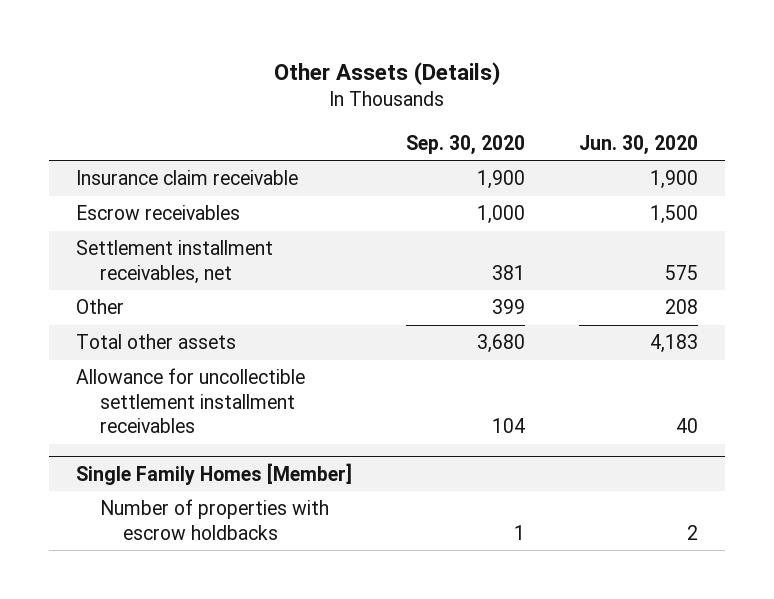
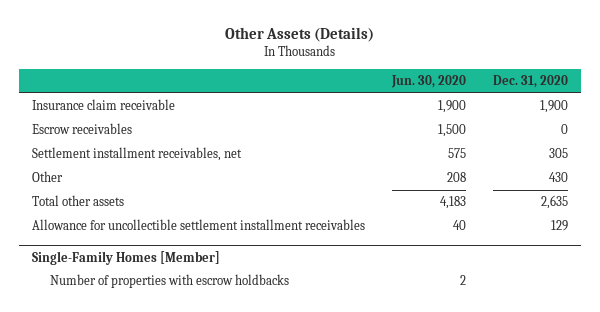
[405,135,525,156] Sep. 30, 2020 -> none
none -> [492,75,568,89] Dec. 31, 2020
[76,462,353,485] Single Family Homes [Member] -> [32,250,221,265] Single-Family Homes [Member]

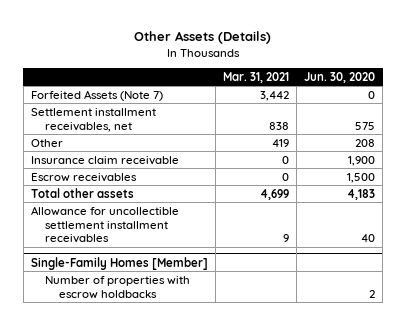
[492,75,568,89] Dec. 31, 2020 -> none
none -> [223,71,290,83] Mar. 31, 2021
none -> [31,89,164,101] Forfeited Assets (Note 7)
[32,99,176,111] Insurance claim receivable -> [31,155,180,165] Insurance claim receivable
[32,123,133,135] Escrow receivables -> [31,172,138,182] Escrow receivables

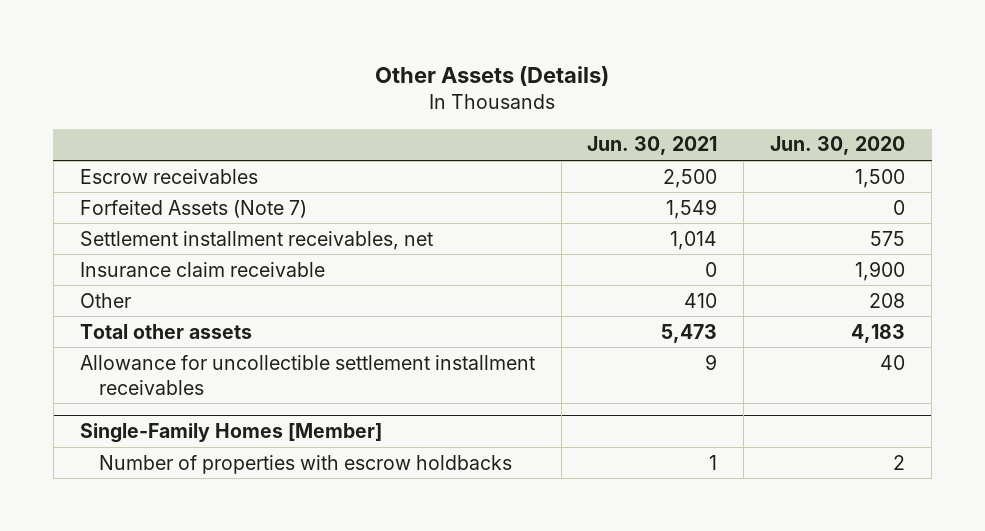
[223,71,290,83] Mar. 31, 2021 -> none
none -> [587,136,718,156] Jun. 30, 2021
[31,172,138,182] Escrow receivables -> [79,168,258,184] Escrow receivables
[31,138,64,147] Other -> [79,292,131,308] Other

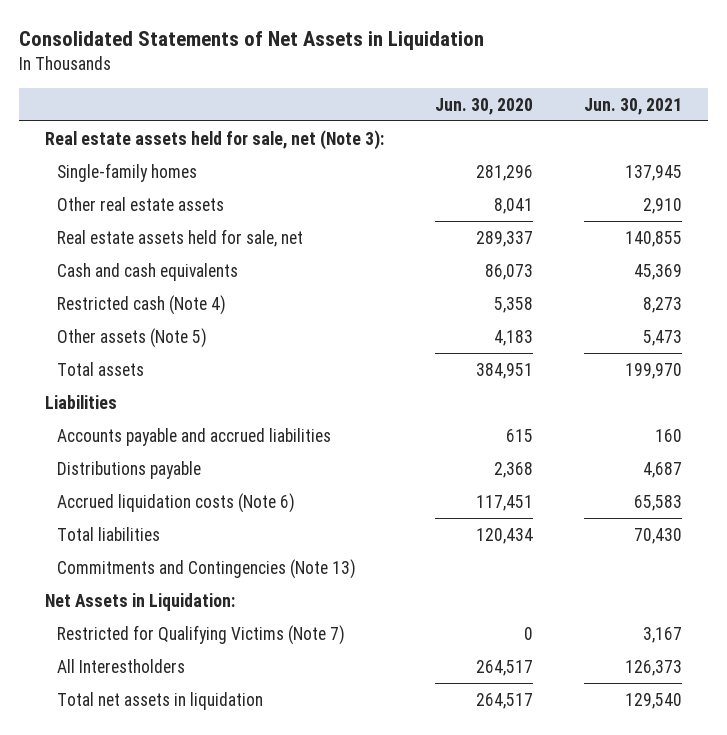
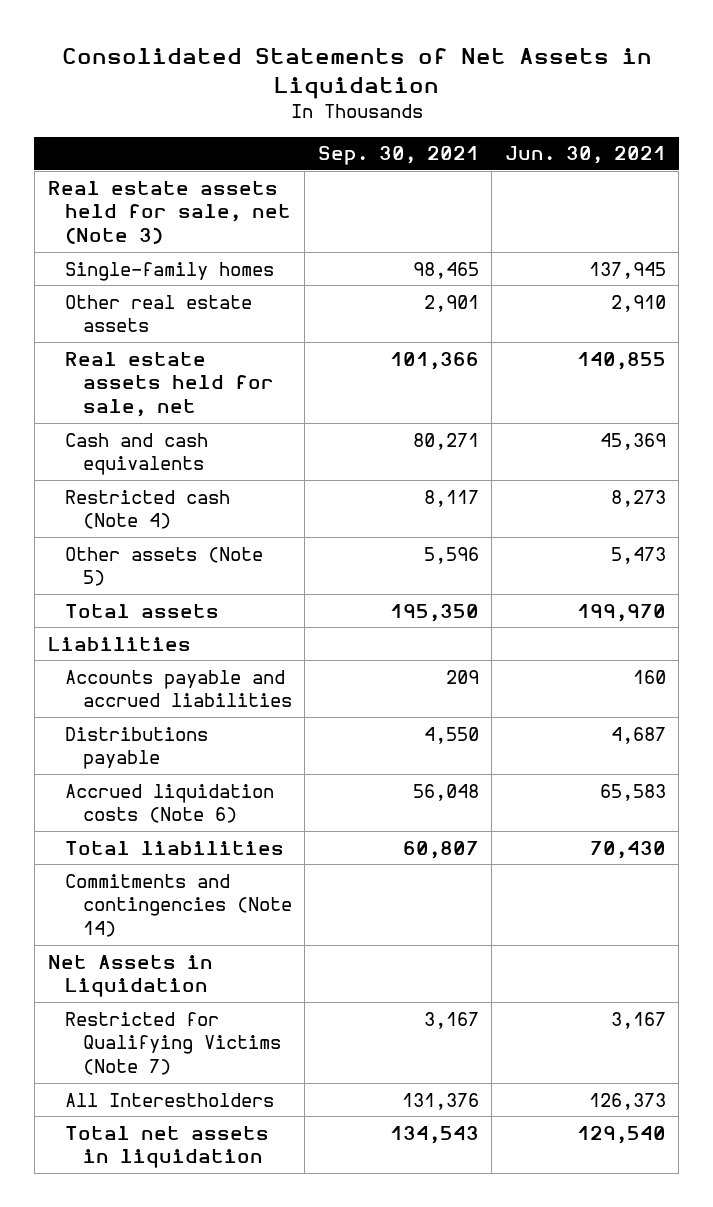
[434,97,533,115] Jun. 30, 2020 -> none
none -> [317,146,479,166] Sep. 30, 2021
[44,129,384,150] Real estate assets held for sale, net (Note 3): -> [47,180,292,245] Real estate assets held for sale, net (Note 3)
[57,558,357,579] Commitments and Contingencies (Note 13) -> [65,873,292,938] Commitments and contingencies (Note 14)
[44,592,235,611] Net Assets in Liquidation: -> [47,954,213,998] Net Assets in Liquidation

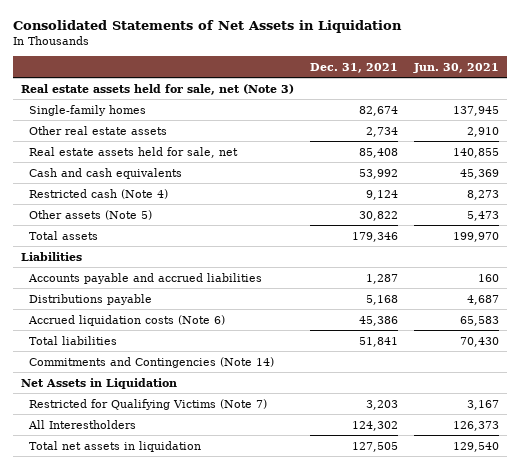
[317,146,479,166] Sep. 30, 2021 -> none
none -> [309,62,398,73] Dec. 31, 2021
[65,873,292,938] Commitments and contingencies (Note 14) -> [29,356,275,368] Commitments and Contingencies (Note 14)

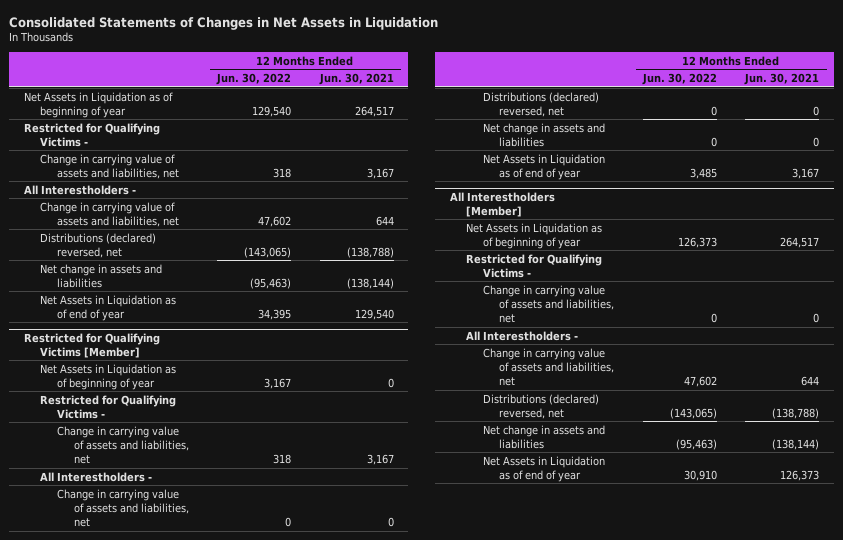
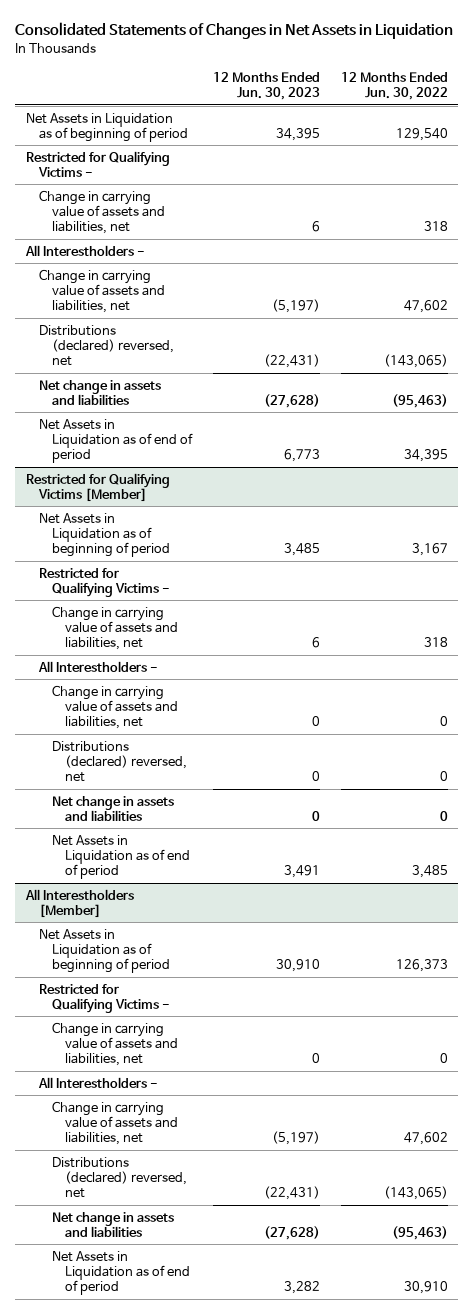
[318,73,394,86] Jun. 30, 2021 -> none
none -> [212,72,320,101] 12 Months Ended Jun. 30, 2023
[23,91,173,118] Net Assets in Liquidation as of beginning of year -> [25,112,188,142] Net Assets in Liquidation as of beginning of period
[40,294,177,321] Net Assets in Liquidation as of end of year -> [38,418,193,464] Net Assets in Liquidation as of end of period
[40,363,177,390] Net Assets in Liquidation as of beginning of year -> [38,512,170,558] Net Assets in Liquidation as of beginning of period
[482,153,605,180] Net Assets in Liquidation as of end of year -> [51,834,190,880] Net Assets in Liquidation as of end of period
[466,222,603,249] Net Assets in Liquidation as of beginning of year -> [38,928,170,974] Net Assets in Liquidation as of beginning of period
[482,455,605,482] Net Assets in Liquidation as of end of year -> [51,1250,190,1296] Net Assets in Liquidation as of end of period

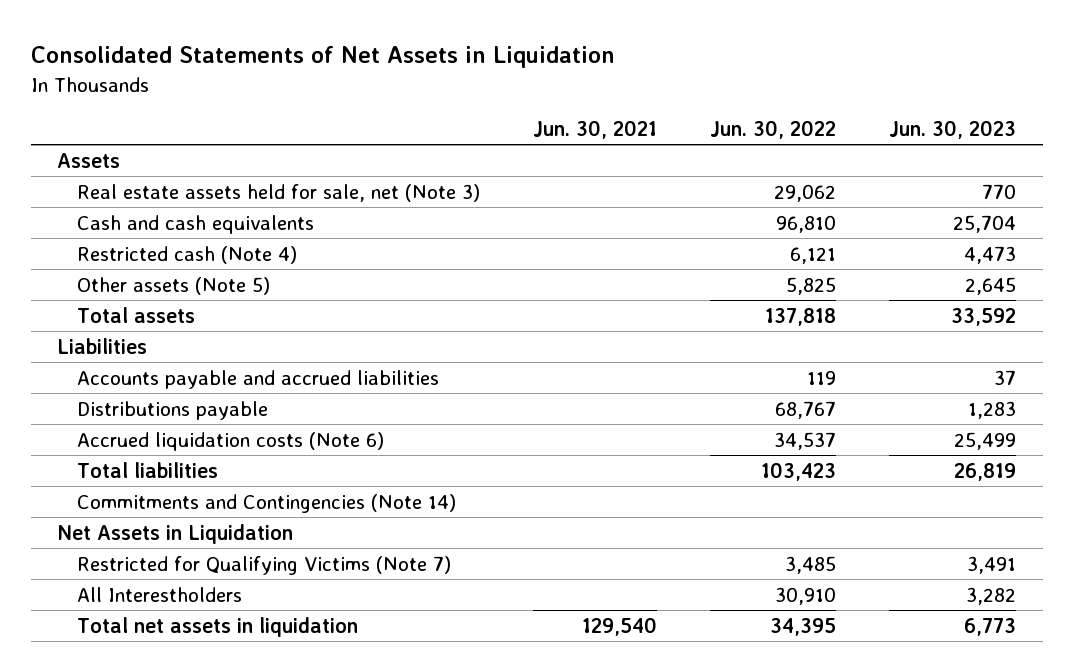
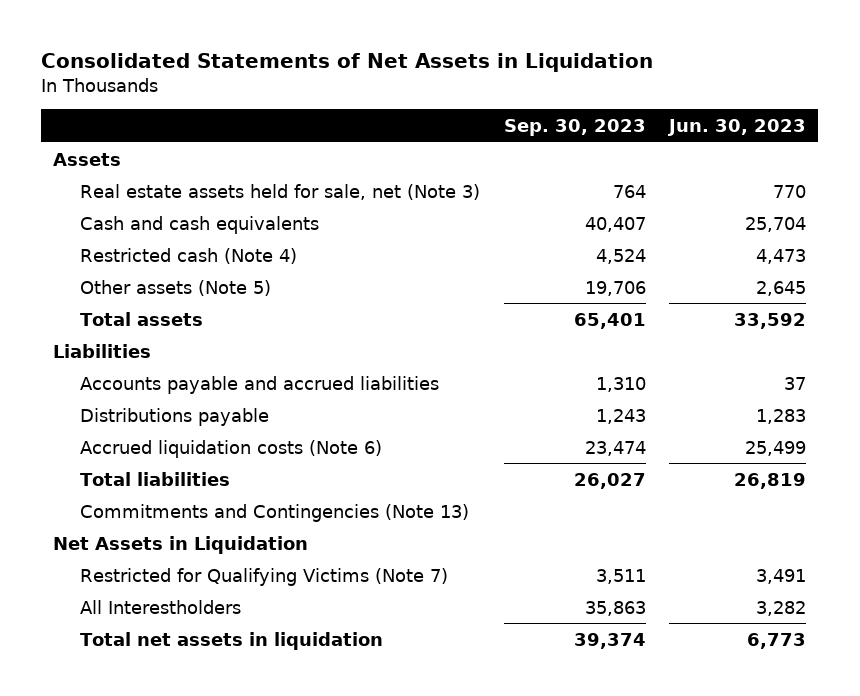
[532,119,657,139] Jun. 30, 2021 -> none
[709,119,836,139] Jun. 30, 2022 -> none
none -> [503,118,646,136] Sep. 30, 2023
[76,493,456,513] Commitments and Contingencies (Note 14) -> [79,503,469,522] Commitments and Contingencies (Note 13)

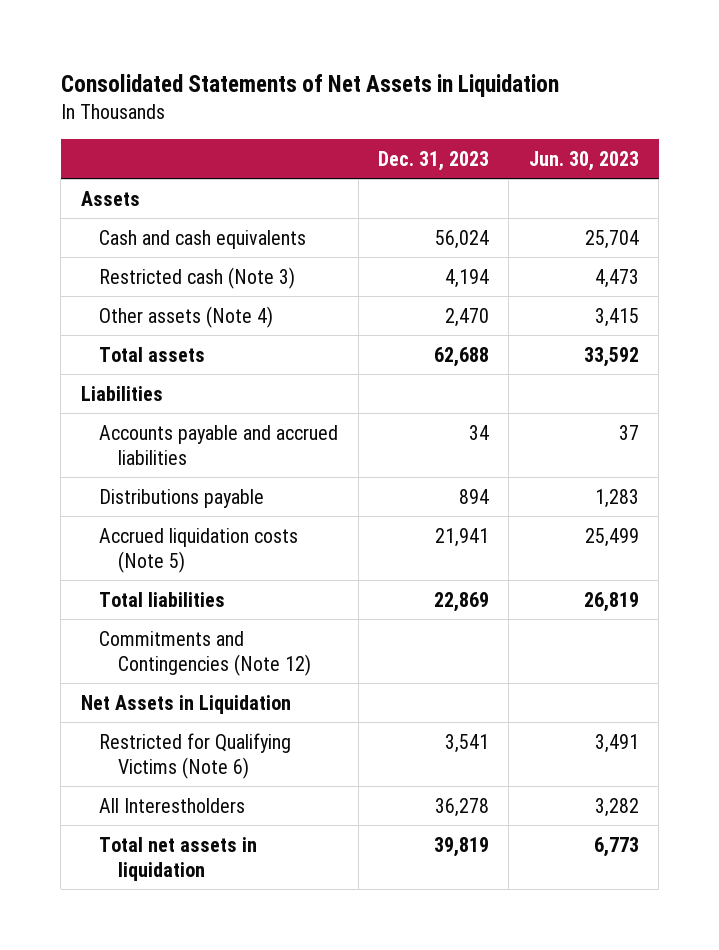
[503,118,646,136] Sep. 30, 2023 -> none
none -> [378,150,490,171] Dec. 31, 2023
[79,183,480,200] Real estate assets held for sale, net (Note 3) -> none
[79,247,297,264] Restricted cash (Note 4) -> [99,266,296,289] Restricted cash (Note 3)
[79,279,271,296] Other assets (Note 5) -> [99,305,274,328] Other assets (Note 4)
[756,280,807,296] 2,645 -> [594,307,639,327] 3,415
[79,439,382,458] Accrued liquidation costs (Note 6) -> [99,527,299,573] Accrued liquidation costs (Note 5)
[79,503,469,522] Commitments and Contingencies (Note 13) -> [99,630,311,676] Commitments and Contingencies (Note 12)
[79,567,448,586] Restricted for Qualifying Victims (Note 7) -> [99,732,292,779] Restricted for Qualifying Victims (Note 6)

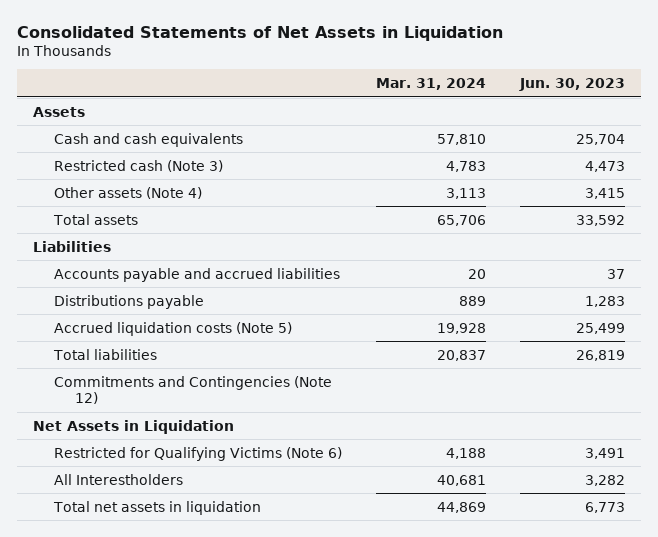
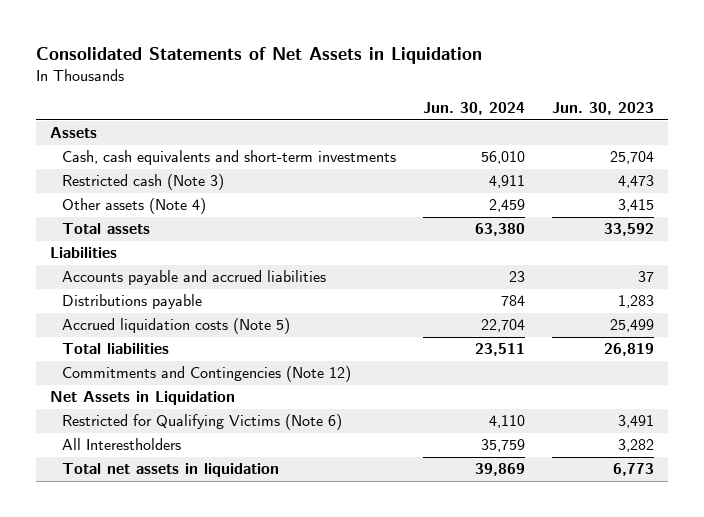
[375,78,486,91] Mar. 31, 2024 -> none
none -> [423,102,526,116] Jun. 30, 2024
[54,132,244,147] Cash and cash equivalents -> [61,150,396,166] Cash, cash equivalents and short-term investments

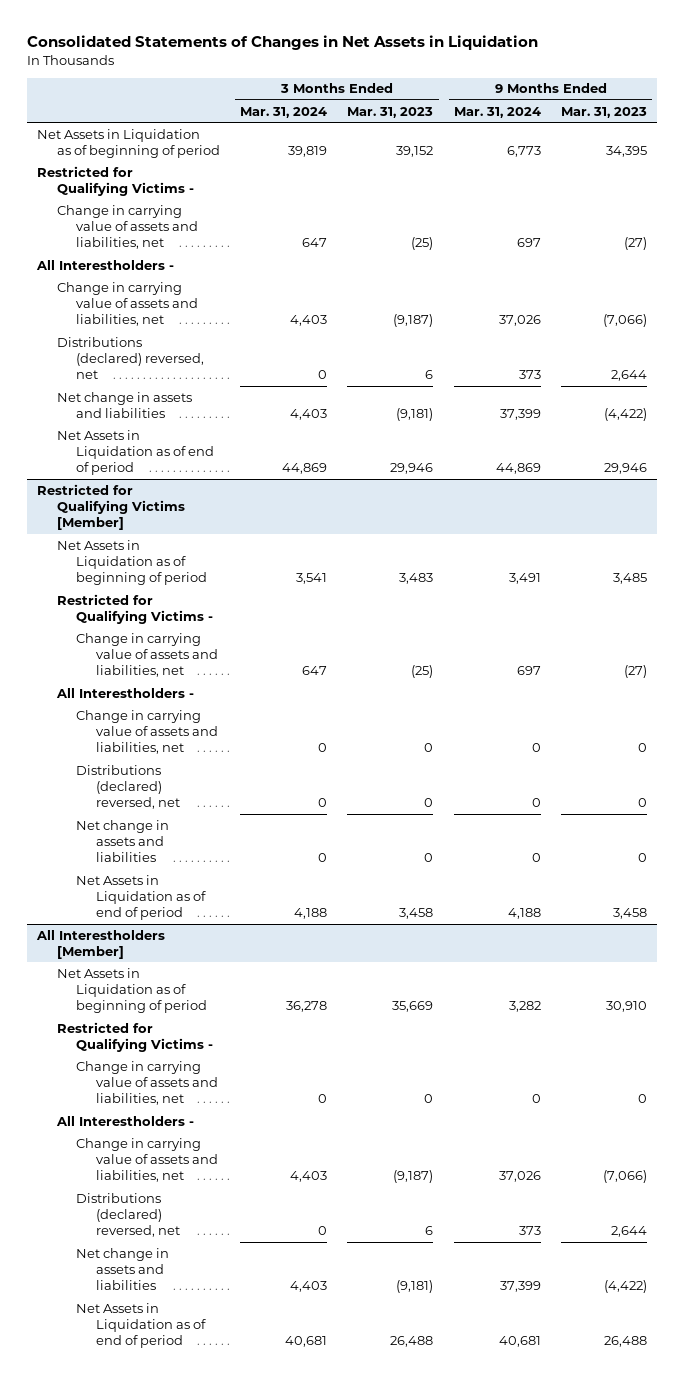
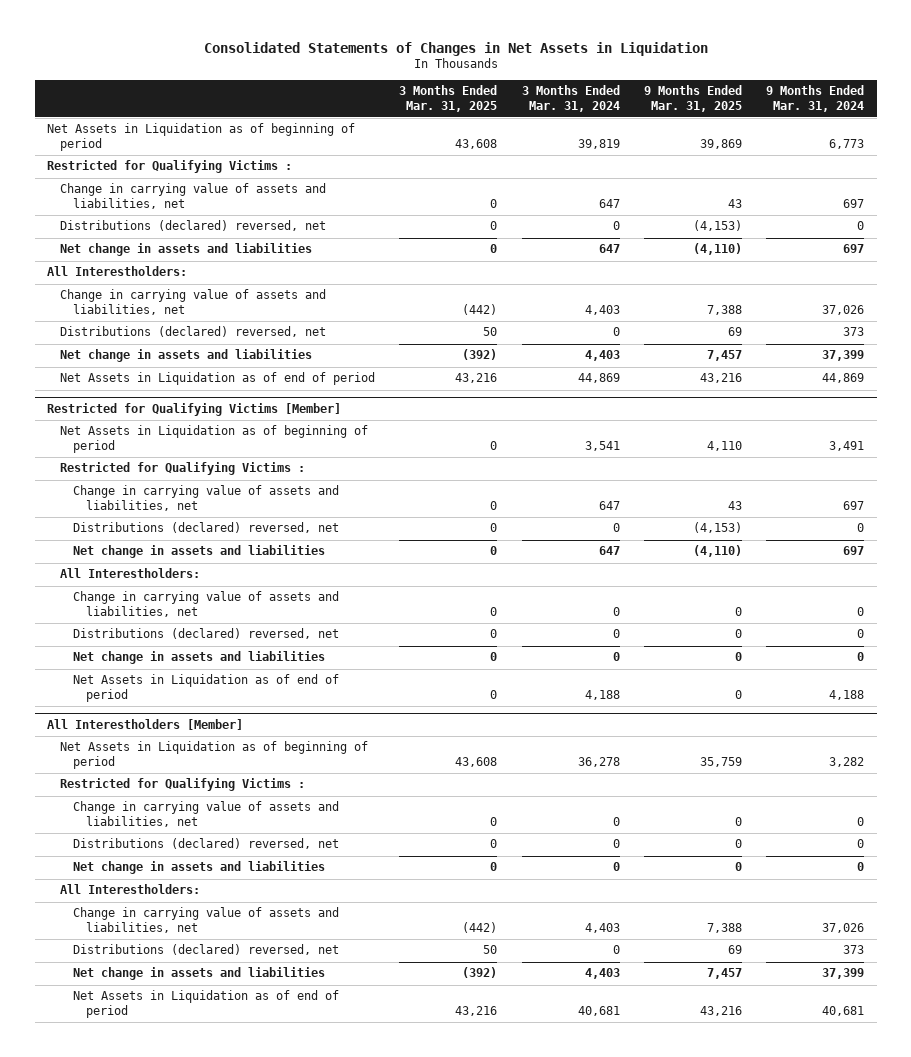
[347,106,434,118] Mar. 31, 2023 -> none
[561,106,648,118] Mar. 31, 2023 -> none
none -> [399,85,498,112] 3 Months Ended Mar. 31, 2025
none -> [644,85,743,112] 9 Months Ended Mar. 31, 2025
[37,165,194,196] Restricted for Qualifying Victims - -> [46,160,292,174] Restricted for Qualifying Victims :
none -> [59,220,326,232] Distributions (declared) reversed, net
none -> [59,243,312,257] Net change in assets and liabilities
[36,259,175,270] All Interestholders - -> [46,266,187,277] All Interestholders:
[56,593,214,624] Restricted for Qualifying Victims - -> [59,462,305,476] Restricted for Qualifying Victims :
none -> [72,522,339,534] Distributions (declared) reversed, net
none -> [72,545,325,559] Net change in assets and liabilities
[55,687,194,698] All Interestholders - -> [59,568,200,579] All Interestholders:
[56,1021,214,1052] Restricted for Qualifying Victims - -> [59,778,305,792] Restricted for Qualifying Victims :
none -> [72,838,339,850] Distributions (declared) reversed, net
none -> [72,861,325,875] Net change in assets and liabilities
[55,1115,194,1126] All Interestholders - -> [59,884,200,895] All Interestholders:

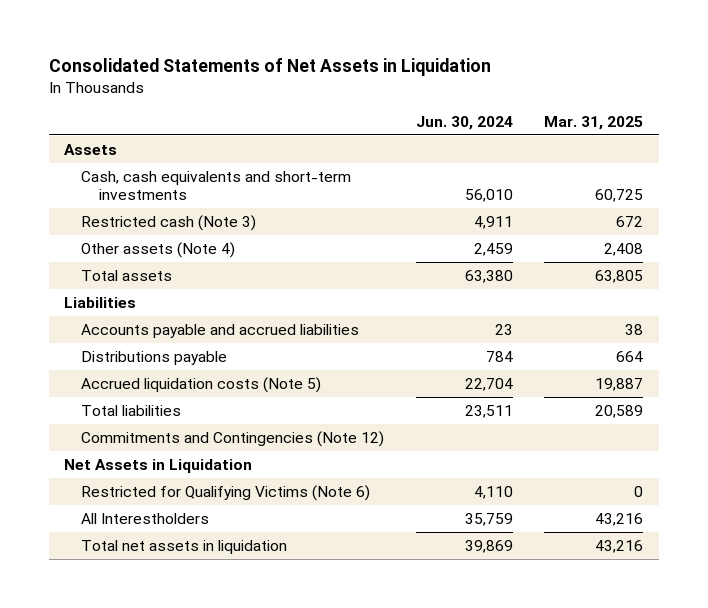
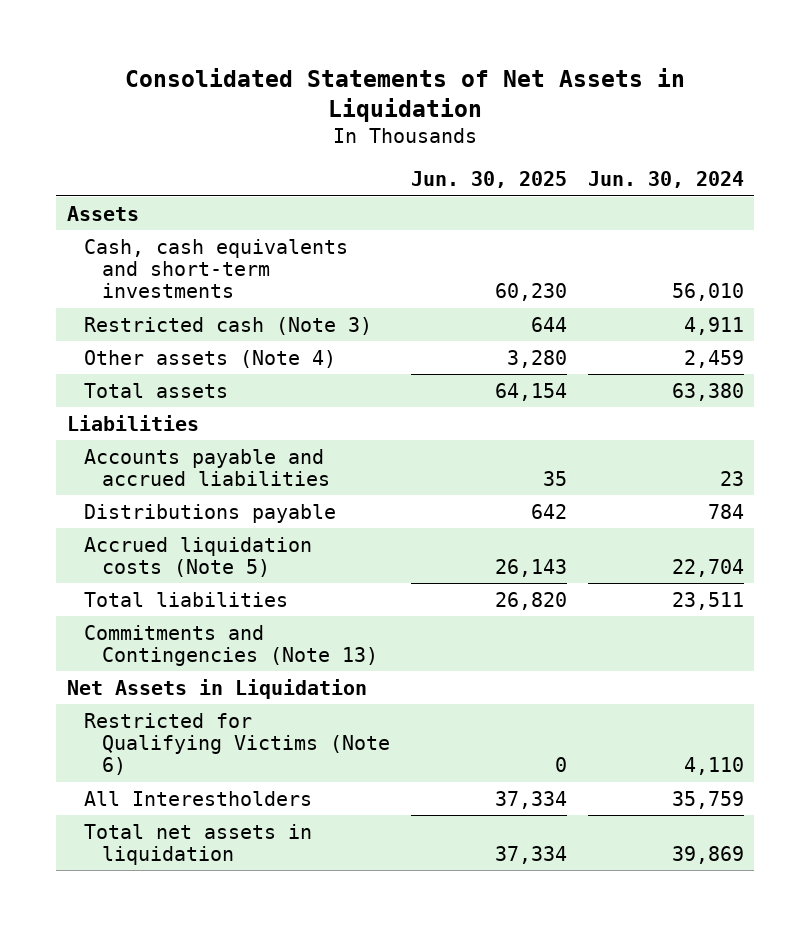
[544,116,644,131] Mar. 31, 2025 -> none
none -> [410,171,567,189] Jun. 30, 2025
[81,430,385,447] Commitments and Contingencies (Note 12) -> [84,624,378,666] Commitments and Contingencies (Note 13)

